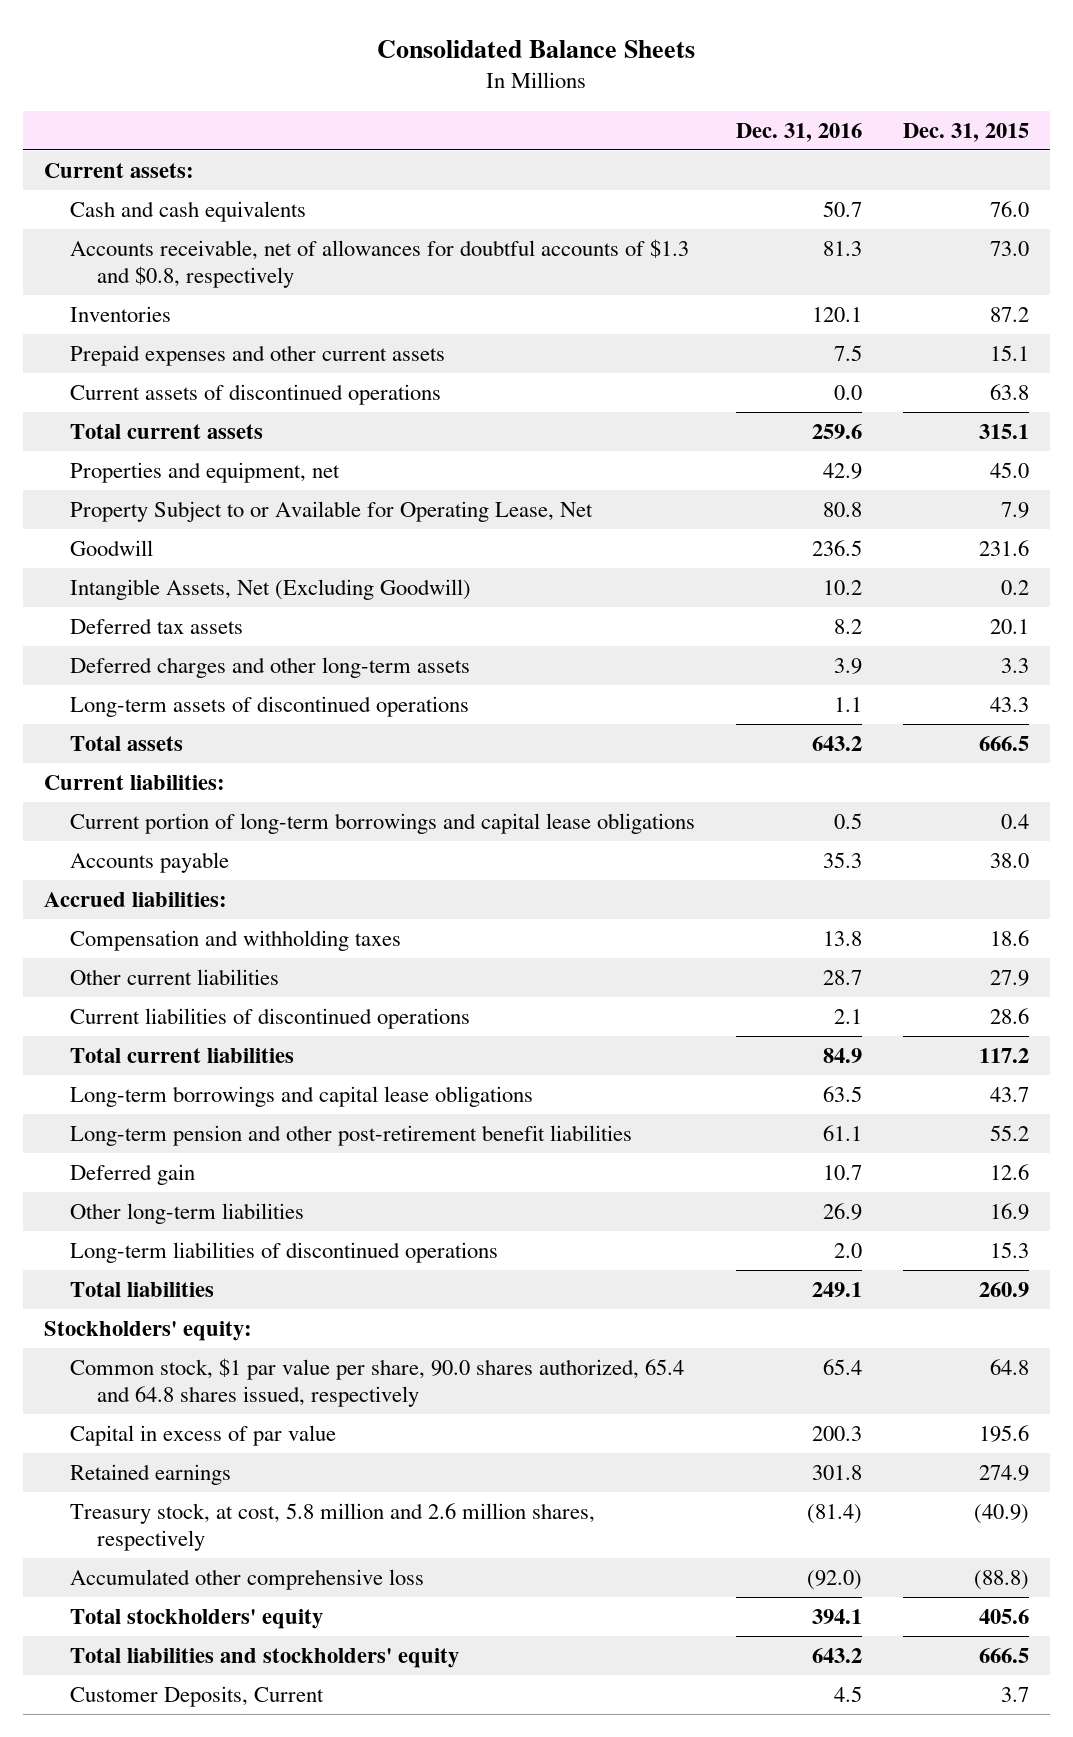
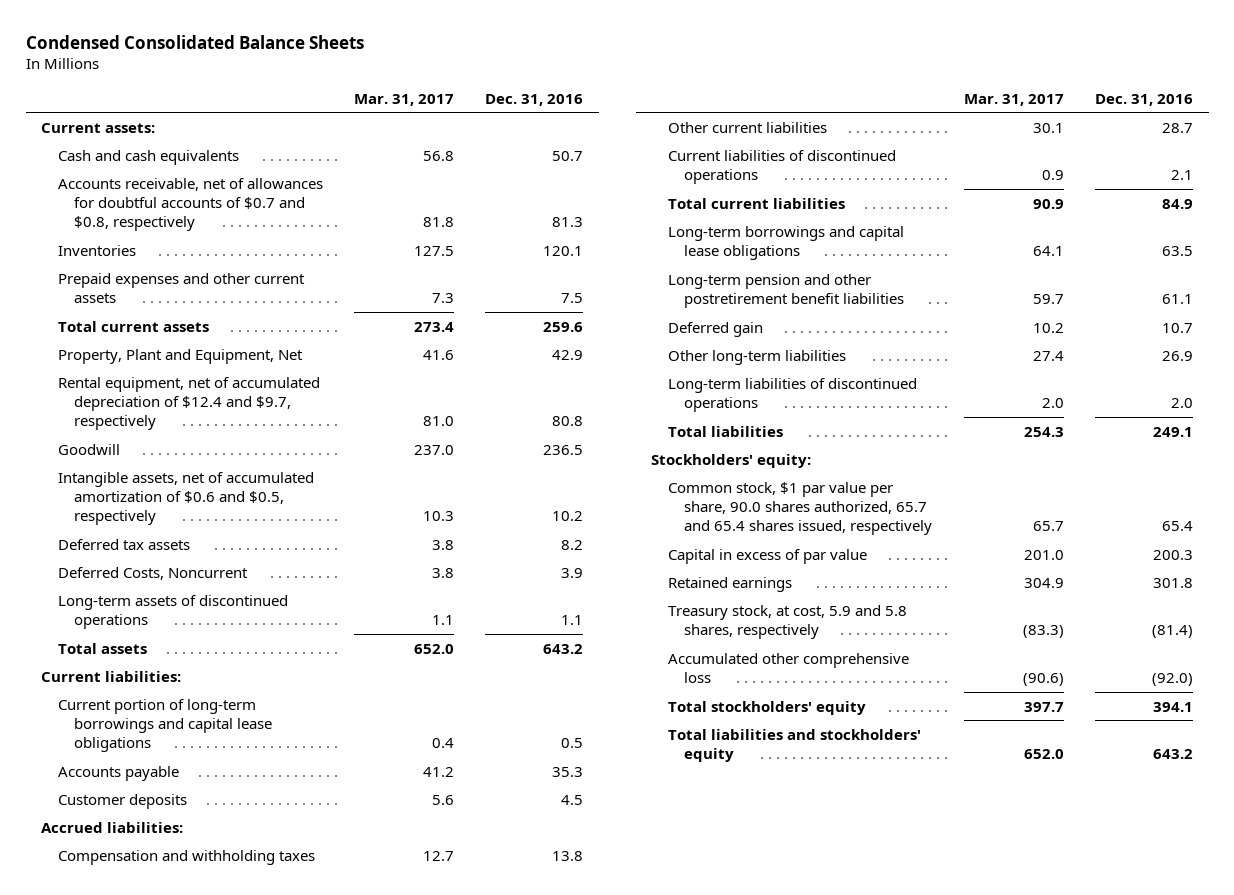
[377,39,696,58] Consolidated Balance Sheets -> [25,34,364,49] Condensed Consolidated Balance Sheets
[903,122,1030,142] Dec. 31, 2015 -> none
none -> [353,93,454,106] Mar. 31, 2017
[70,238,690,288] Accounts receivable, net of allowances for doubtful accounts of $1.3 and $0.8, respectively -> [57,177,323,231] Accounts receivable, net of allowances for doubtful accounts of $0.7 and $0.8, respectively
[70,383,442,405] Current assets of discontinued operations -> none
[70,461,341,483] Properties and equipment, net -> [57,348,303,364] Property, Plant and Equipment, Net
[70,500,594,522] Property Subject to or Available for Operating Lease, Net -> [57,376,320,430] Rental equipment, net of accumulated depreciation of $12.4 and $9.7, respectively
[70,578,472,600] Intangible Assets, Net (Excluding Goodwill) -> [57,471,314,525] Intangible assets, net of accumulated amortization of $0.6 and $0.5, respectively
[70,656,471,678] Deferred charges and other long-term assets -> none
none -> [57,566,248,580] Deferred Costs, Noncurrent
none -> [57,793,187,809] Customer deposits
[70,1124,633,1146] Long-term pension and other post-retirement benefit liabilities -> [667,273,904,308] Long-term pension and other postretirement benefit liabilities
[70,1357,685,1407] Common stock, $1 par value per share, 90.0 shares authorized, 65.4 and 64.8 shares issued, respectively -> [667,481,932,535] Common stock, $1 par value per share, 90.0 shares authorized, 65.7 and 65.4 shares issued, respectively
[70,1502,596,1551] Treasury stock, at cost, 5.8 million and 2.6 million shares, respectively -> [667,604,907,639] Treasury stock, at cost, 5.9 and 5.8 shares, respectively
[70,1685,325,1707] Customer Deposits, Current -> none

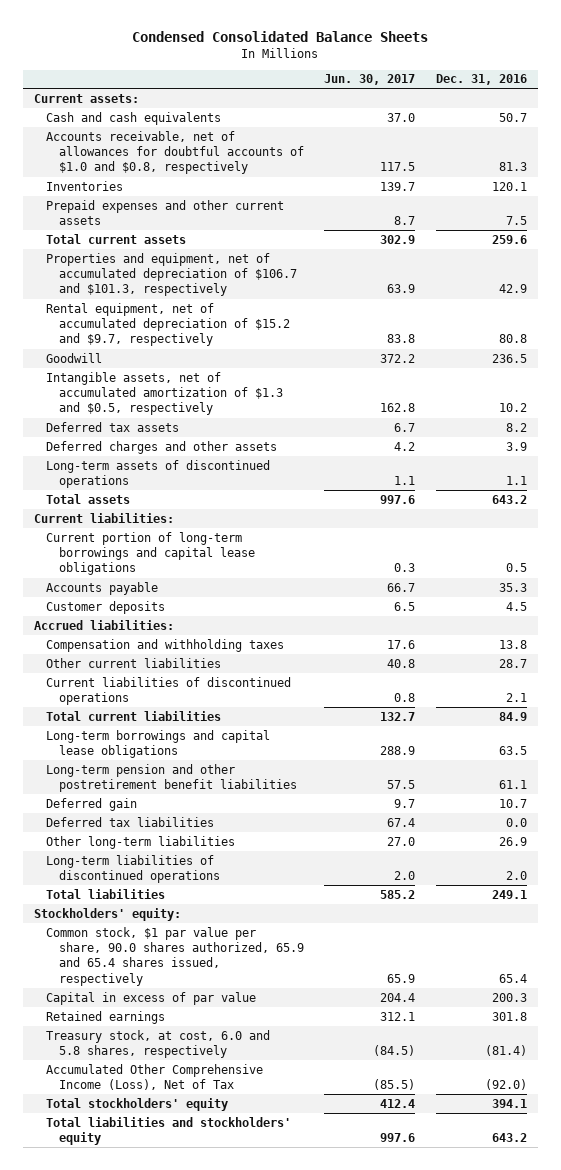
[353,93,454,106] Mar. 31, 2017 -> none
none -> [324,74,416,86] Jun. 30, 2017
[57,177,323,231] Accounts receivable, net of allowances for doubtful accounts of $0.7 and $0.8, respectively -> [46,130,304,175] Accounts receivable, net of allowances for doubtful accounts of $1.0 and $0.8, respectively
[57,348,303,364] Property, Plant and Equipment, Net -> [46,252,297,297] Properties and equipment, net of accumulated depreciation of $106.7 and $101.3, respectively
[57,376,320,430] Rental equipment, net of accumulated depreciation of $12.4 and $9.7, respectively -> [46,302,290,347] Rental equipment, net of accumulated depreciation of $15.2 and $9.7, respectively
[57,471,314,525] Intangible assets, net of accumulated amortization of $0.6 and $0.5, respectively -> [46,371,283,416] Intangible assets, net of accumulated amortization of $1.3 and $0.5, respectively
[57,566,248,580] Deferred Costs, Noncurrent -> [46,440,278,454] Deferred charges and other assets
none -> [46,816,215,827] Deferred tax liabilities
[667,481,932,535] Common stock, $1 par value per share, 90.0 shares authorized, 65.7 and 65.4 shares issued, respectively -> [46,926,304,986] Common stock, $1 par value per share, 90.0 shares authorized, 65.9 and 65.4 shares issued, respectively
[667,604,907,639] Treasury stock, at cost, 5.9 and 5.8 shares, respectively -> [46,1029,271,1059] Treasury stock, at cost, 6.0 and 5.8 shares, respectively
[667,652,909,683] Accumulated other comprehensive loss -> [46,1063,264,1091] Accumulated Other Comprehensive Income (Loss), Net of Tax

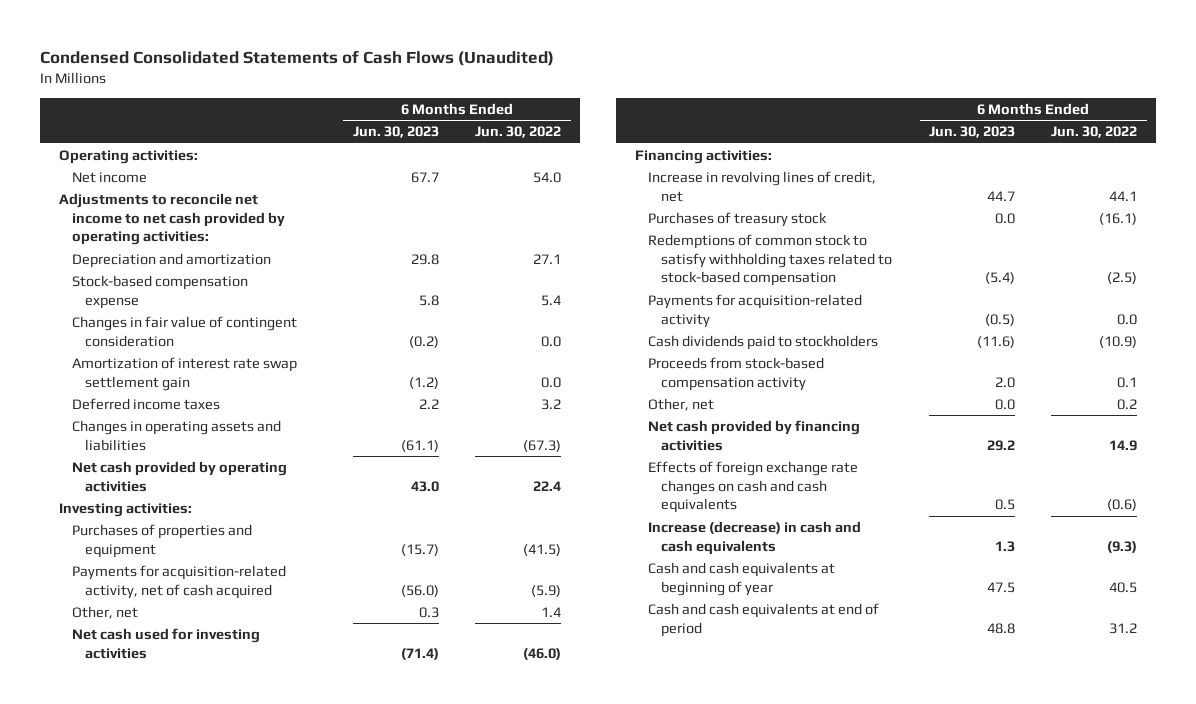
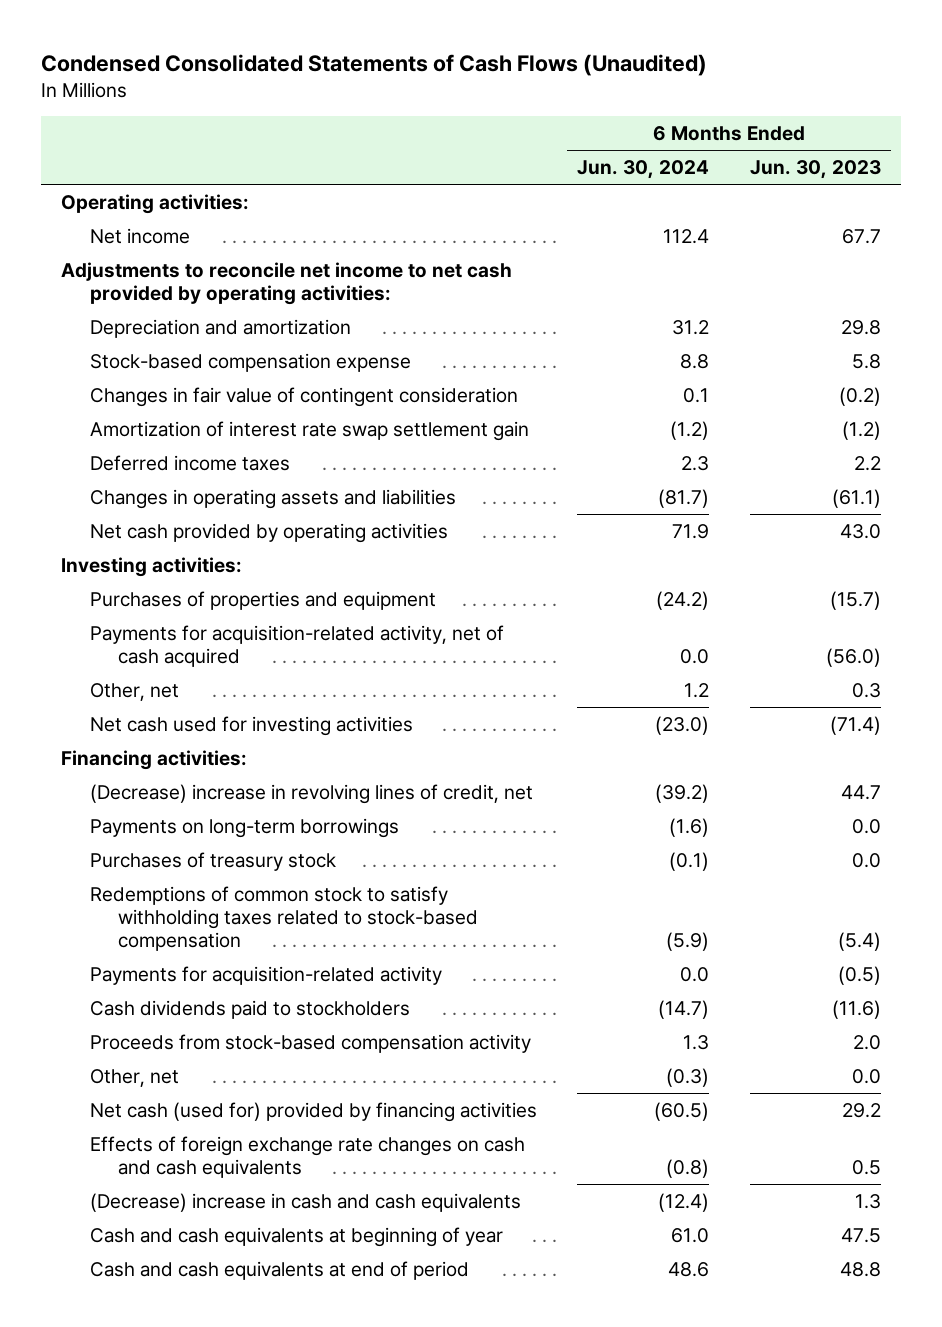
[475,126,562,139] Jun. 30, 2022 -> none
none -> [577,160,710,180] Jun. 30, 2024
[647,170,876,202] Increase in revolving lines of credit, net -> [89,783,533,804] (Decrease) increase in revolving lines of credit, net
none -> [89,817,399,838] Payments on long-term borrowings
[647,419,860,451] Net cash provided by financing activities -> [89,1101,537,1122] Net cash (used for) provided by financing activities
[647,520,861,555] Increase (decrease) in cash and cash equivalents -> [89,1192,521,1212] (Decrease) increase in cash and cash equivalents

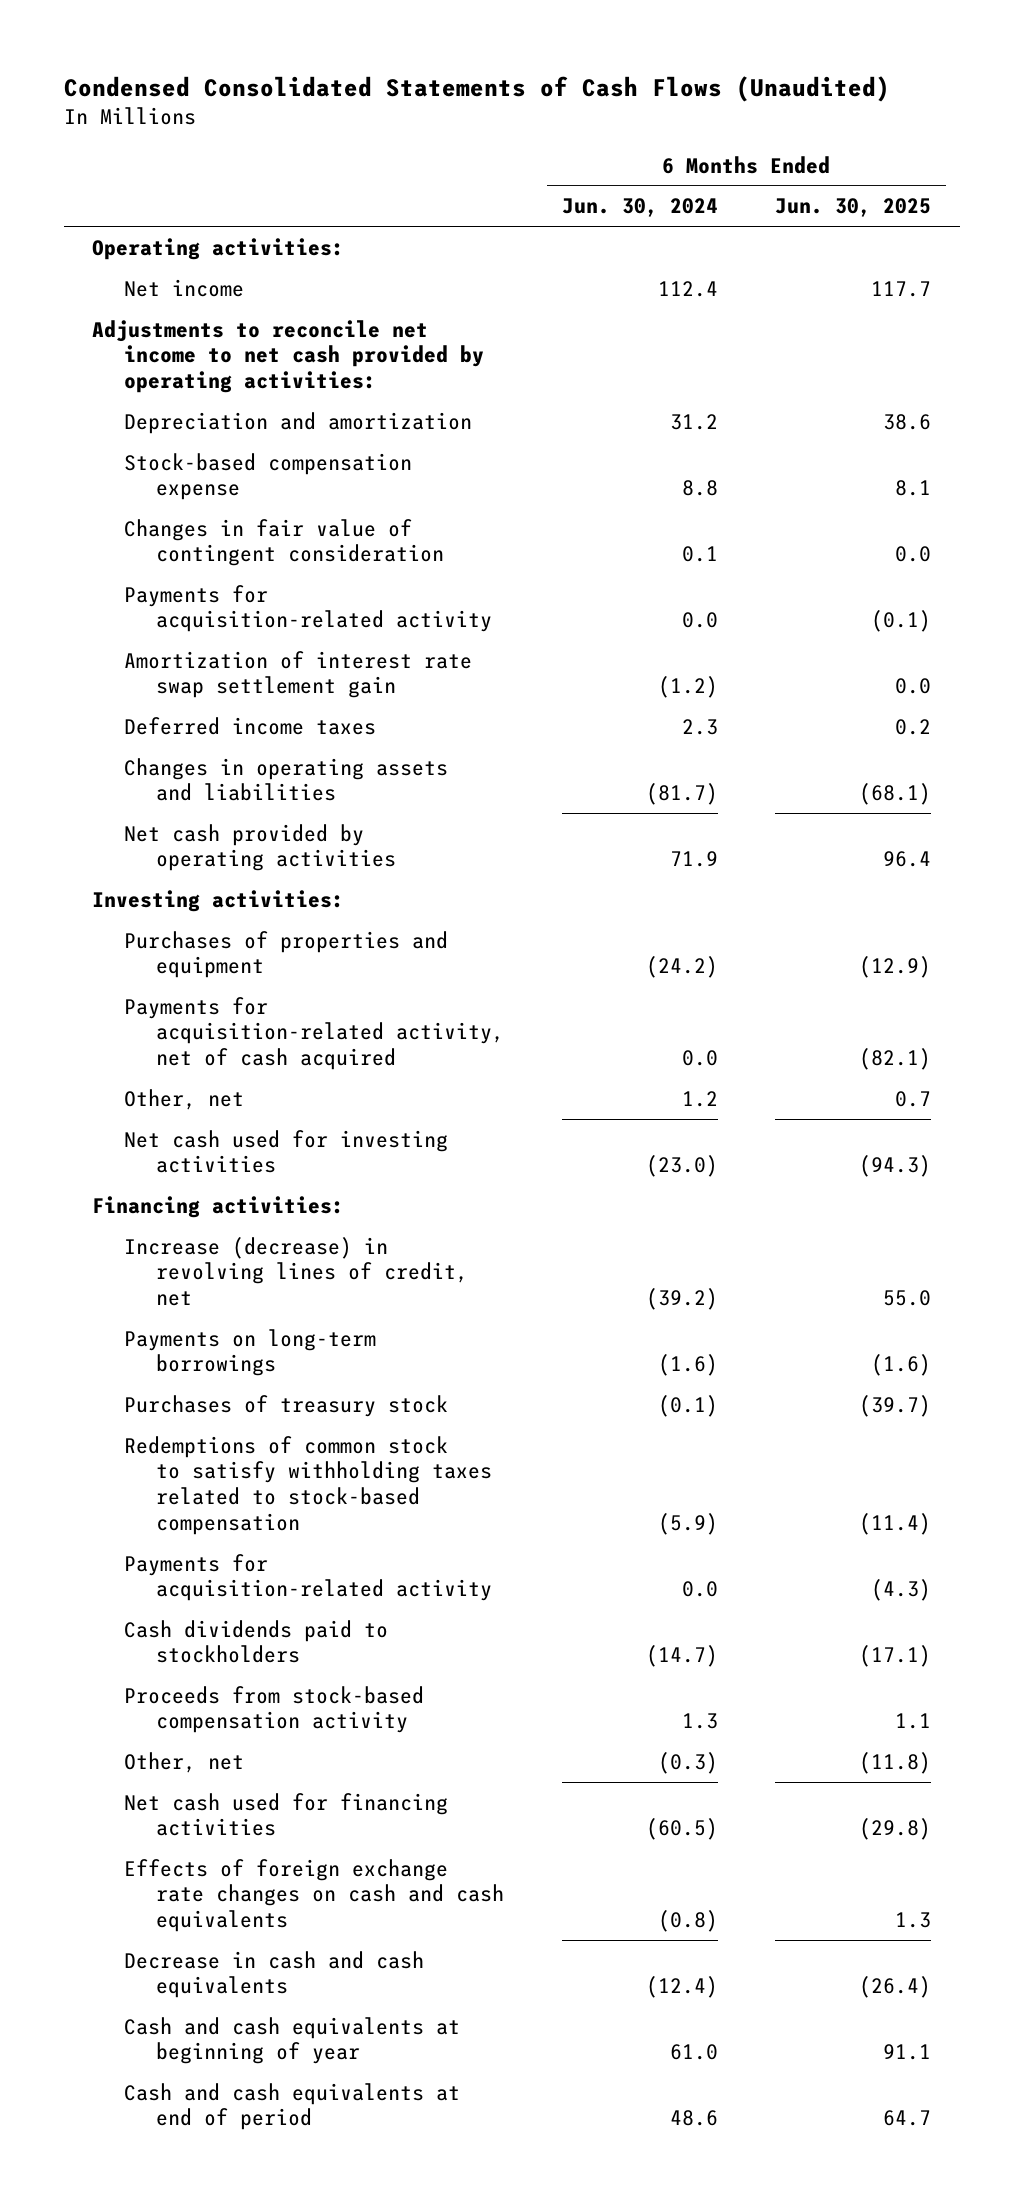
[749,160,881,180] Jun. 30, 2023 -> none
none -> [775,198,932,218] Jun. 30, 2025
none -> [124,584,493,633] Payments for acquisition-related activity
[89,783,533,804] (Decrease) increase in revolving lines of credit, net -> [124,1236,469,1306] Increase (decrease) in revolving lines of credit, net
[89,1101,537,1122] Net cash (used for) provided by financing activities -> [124,1792,449,1837] Net cash used for financing activities
[89,1192,521,1212] (Decrease) increase in cash and cash equivalents -> [124,1950,425,1999] Decrease in cash and cash equivalents

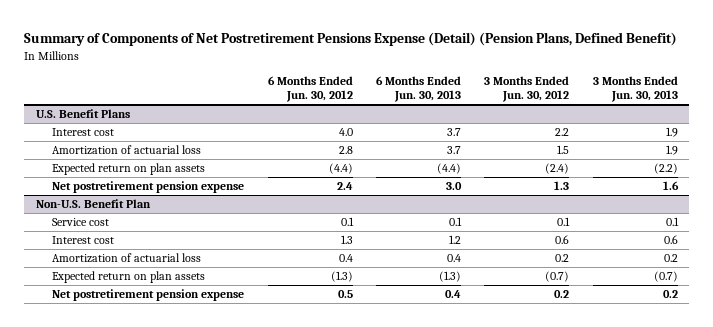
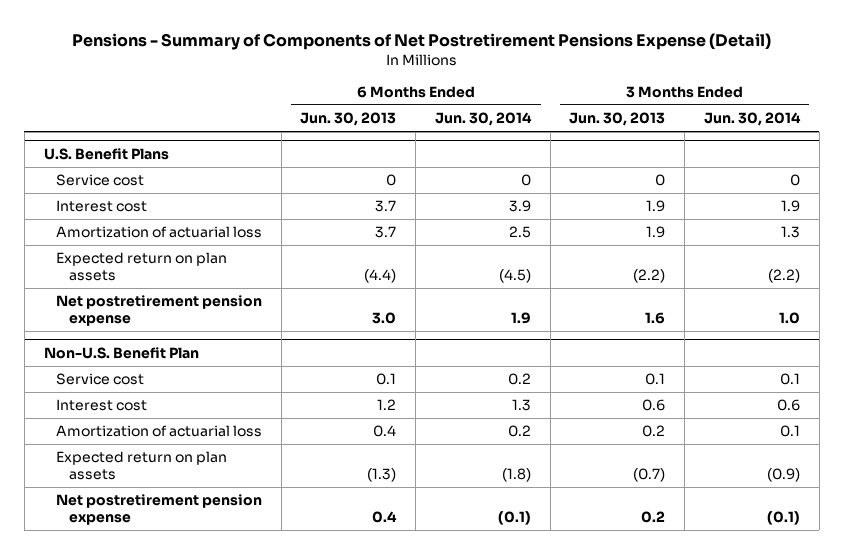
[24,32,678,47] Summary of Components of Net Postretirement Pensions Expense (Detail) (Pension Plans, Defined Benefit) -> [71,32,771,50] Pensions - Summary of Components of Net Postretirement Pensions Expense (Detail)
[267,75,353,103] 6 Months Ended Jun. 30, 2012 -> none
[484,75,570,103] 3 Months Ended Jun. 30, 2012 -> none
none -> [434,112,532,127] Jun. 30, 2014
none -> [703,112,801,127] Jun. 30, 2014
none -> [56,174,145,187] Service cost

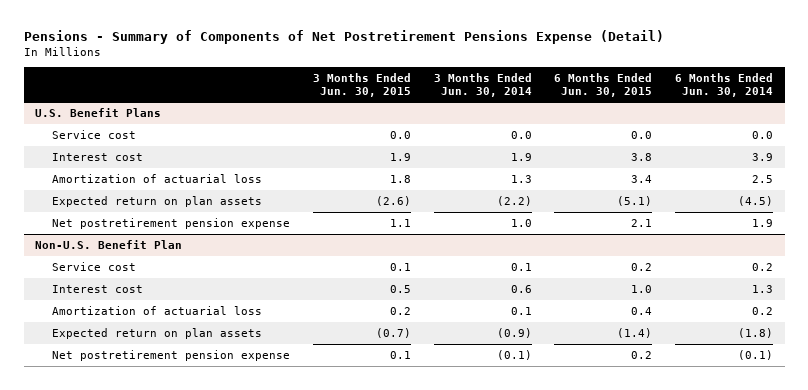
[300,112,397,127] Jun. 30, 2013 -> none
[569,112,666,127] Jun. 30, 2013 -> none
none -> [312,72,411,97] 3 Months Ended Jun. 30, 2015
none -> [554,72,653,97] 6 Months Ended Jun. 30, 2015
[520,174,531,187] 0 -> [752,130,774,139] 0.0
[789,174,800,187] 0 -> [510,130,532,139] 0.0

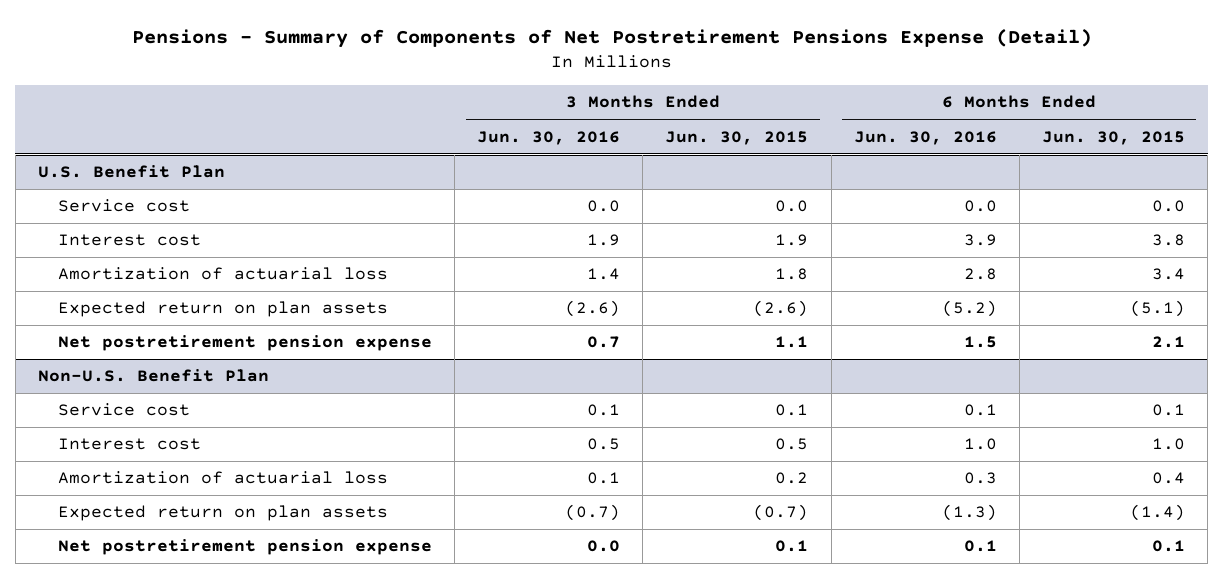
[433,72,532,97] 3 Months Ended Jun. 30, 2014 -> none
[675,72,774,97] 6 Months Ended Jun. 30, 2014 -> none
none -> [477,130,621,145] Jun. 30, 2016
none -> [853,130,997,145] Jun. 30, 2016
[34,107,161,117] U.S. Benefit Plans -> [38,165,226,179] U.S. Benefit Plan
[631,262,653,271] 0.2 -> [1152,404,1186,417] 0.1
[631,350,653,359] 0.2 -> [1152,540,1186,553] 0.1

